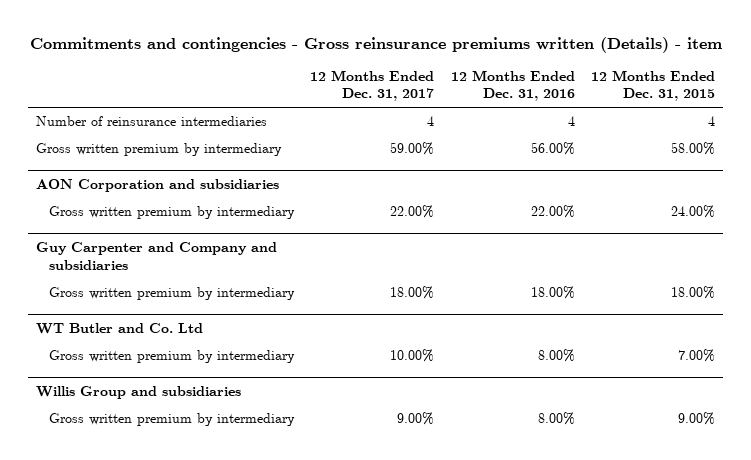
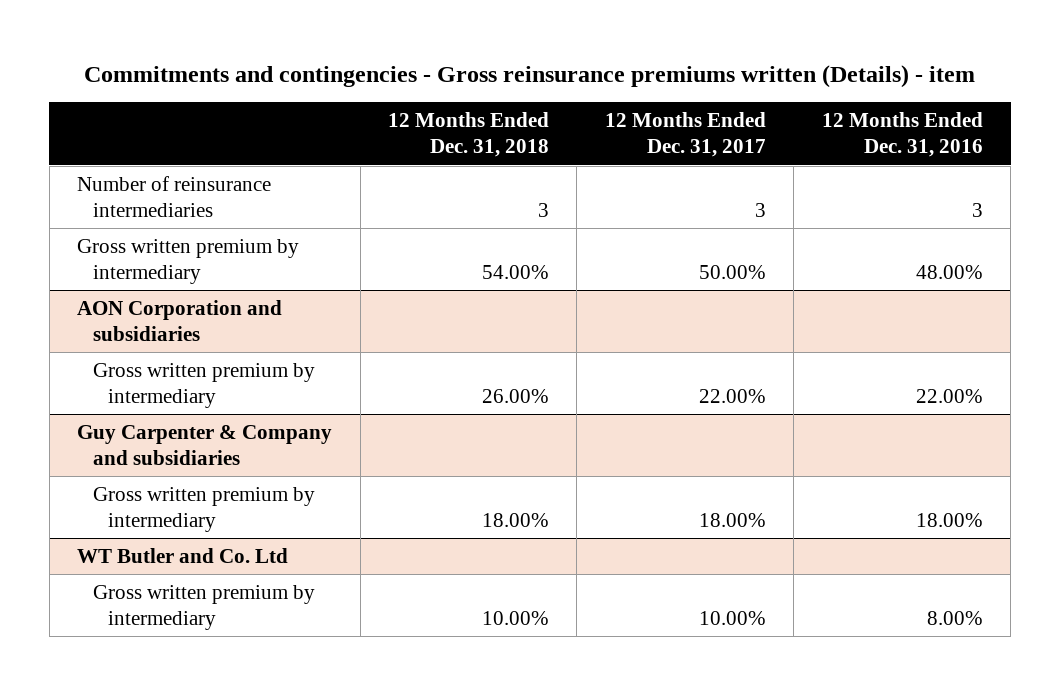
[591,69,716,102] 12 Months Ended Dec. 31, 2015 -> none
none -> [388,112,550,158] 12 Months Ended Dec. 31, 2018
[427,116,435,127] 4 -> [754,202,766,217] 3
[567,116,575,127] 4 -> [971,202,983,217] 3
[390,142,435,156] 59.00% -> [698,264,766,279] 50.00%
[530,142,575,156] 56.00% -> [915,264,983,279] 48.00%
[35,242,277,270] Guy Carpenter and Company and subsidiaries -> [77,424,333,465] Guy Carpenter & Company and subsidiaries
[35,386,241,400] Willis Group and subsidiaries -> none
[48,413,295,427] Gross written premium by intermediary -> none

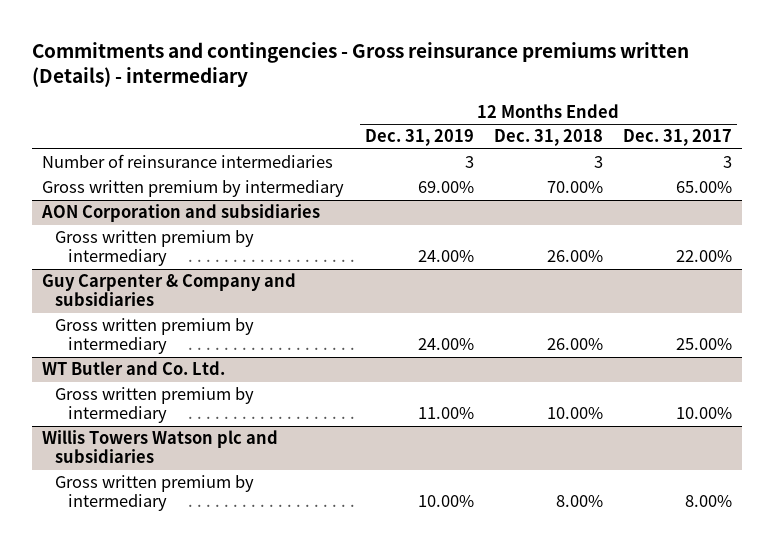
[83,64,975,88] Commitments and contingencies - Gross reinsurance premiums written (Details) - item -> [32,41,690,88] Commitments and contingencies - Gross reinsurance premiums written (Details) - intermediary
[821,112,983,158] 12 Months Ended Dec. 31, 2016 -> none
none -> [364,129,474,147] Dec. 31, 2019
[482,264,550,279] 54.00% -> [546,181,603,194] 70.00%
[698,264,766,279] 50.00% -> [675,181,732,194] 65.00%
[482,512,550,527] 18.00% -> [546,338,603,351] 26.00%
[698,512,766,527] 18.00% -> [675,338,732,351] 25.00%
[77,547,289,563] WT Butler and Co. Ltd -> [42,361,226,376] WT Butler and Co. Ltd.
none -> [42,430,279,464] Willis Towers Watson plc and subsidiaries
none -> [55,475,255,512] Gross written premium by intermediary

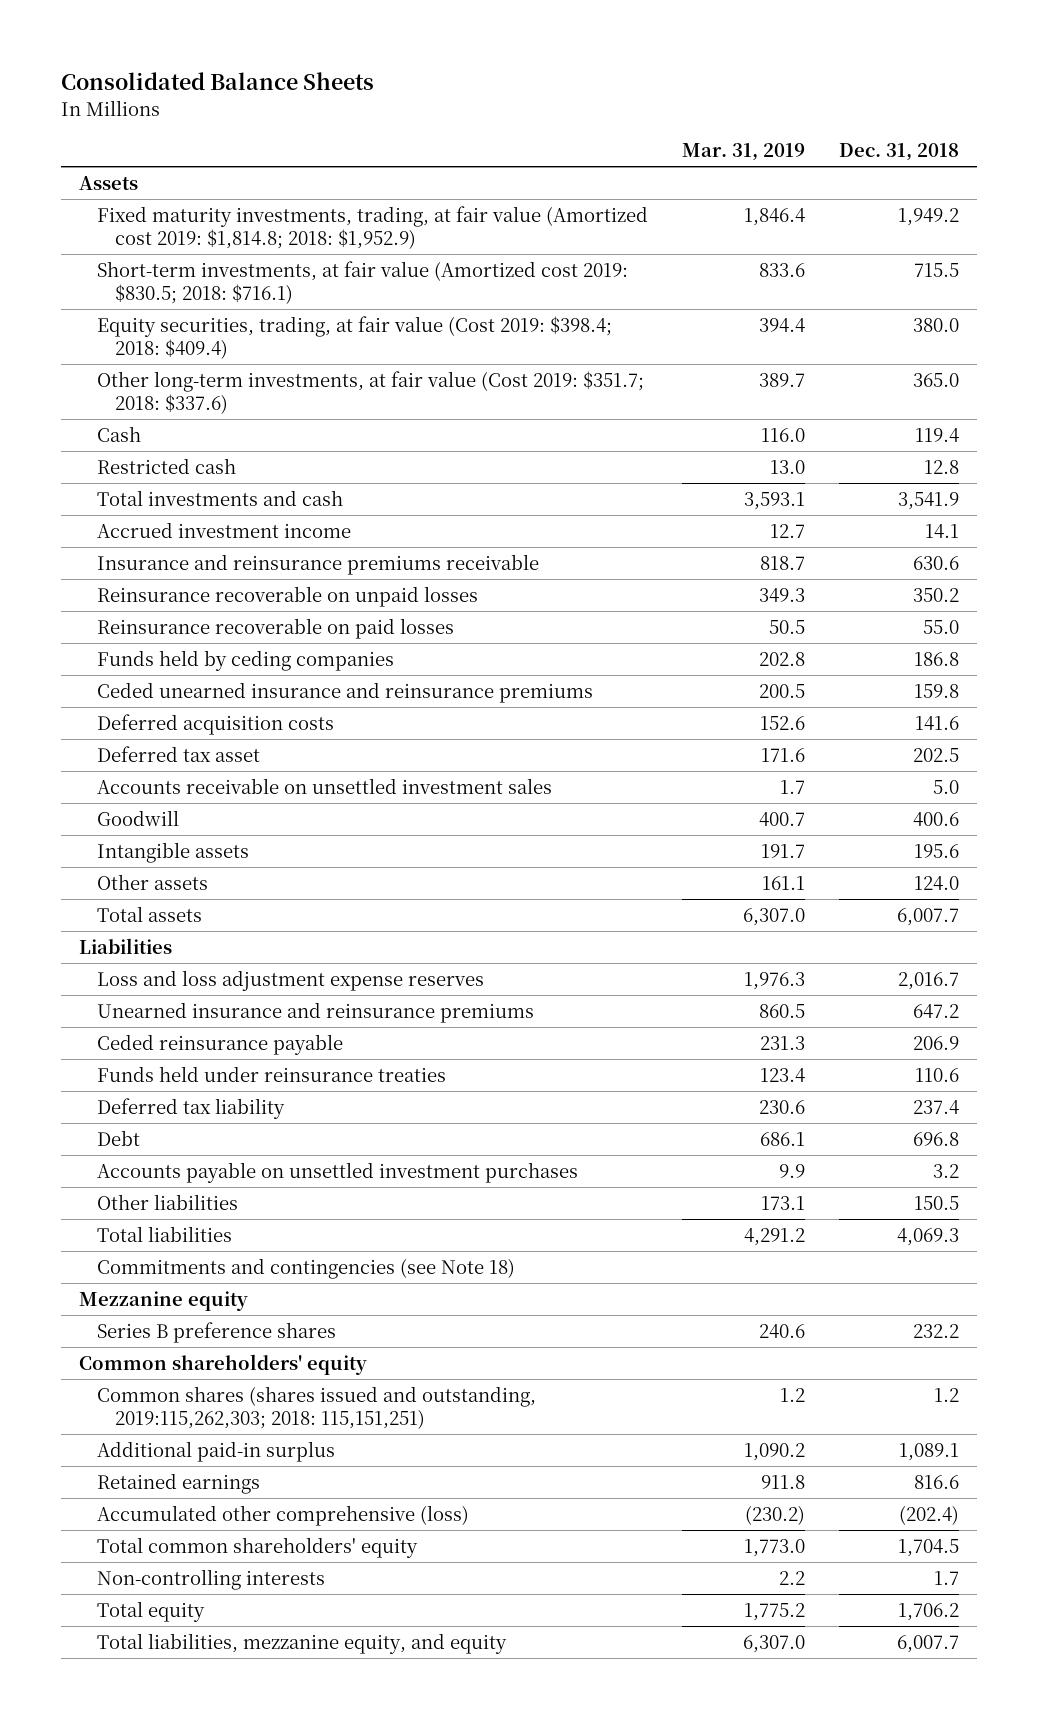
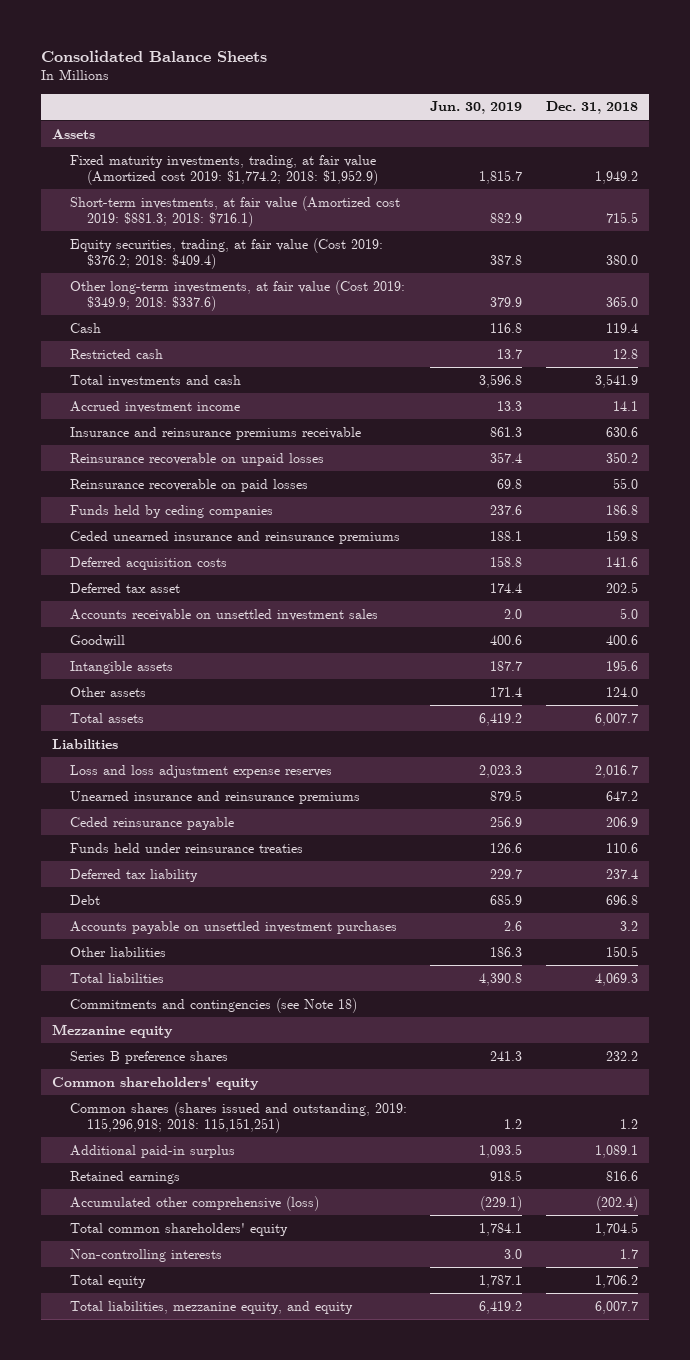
[682,142,806,161] Mar. 31, 2019 -> none
none -> [430,101,523,115] Jun. 30, 2019
[96,205,648,249] Fixed maturity investments, trading, at fair value (Amortized cost 2019: $1,814.8; 2018: $1,952.9) -> [69,154,379,185] Fixed maturity investments, trading, at fair value (Amortized cost 2019: $1,774.2; 2018: $1,952.9)
[96,260,628,304] Short-term investments, at fair value (Amortized cost 2019: $830.5; 2018: $716.1) -> [69,195,400,227] Short-term investments, at fair value (Amortized cost 2019: $881.3; 2018: $716.1)
[96,315,612,359] Equity securities, trading, at fair value (Cost 2019: $398.4; 2018: $409.4) -> [69,237,383,269] Equity securities, trading, at fair value (Cost 2019: $376.2; 2018: $409.4)
[96,370,644,414] Other long-term investments, at fair value (Cost 2019: $351.7; 2018: $337.6) -> [69,279,405,311] Other long-term investments, at fair value (Cost 2019: $349.9; 2018: $337.6)
[96,1385,536,1429] Common shares (shares issued and outstanding, 2019:115,262,303; 2018: 115,151,251) -> [69,1101,407,1133] Common shares (shares issued and outstanding, 2019: 115,296,918; 2018: 115,151,251)

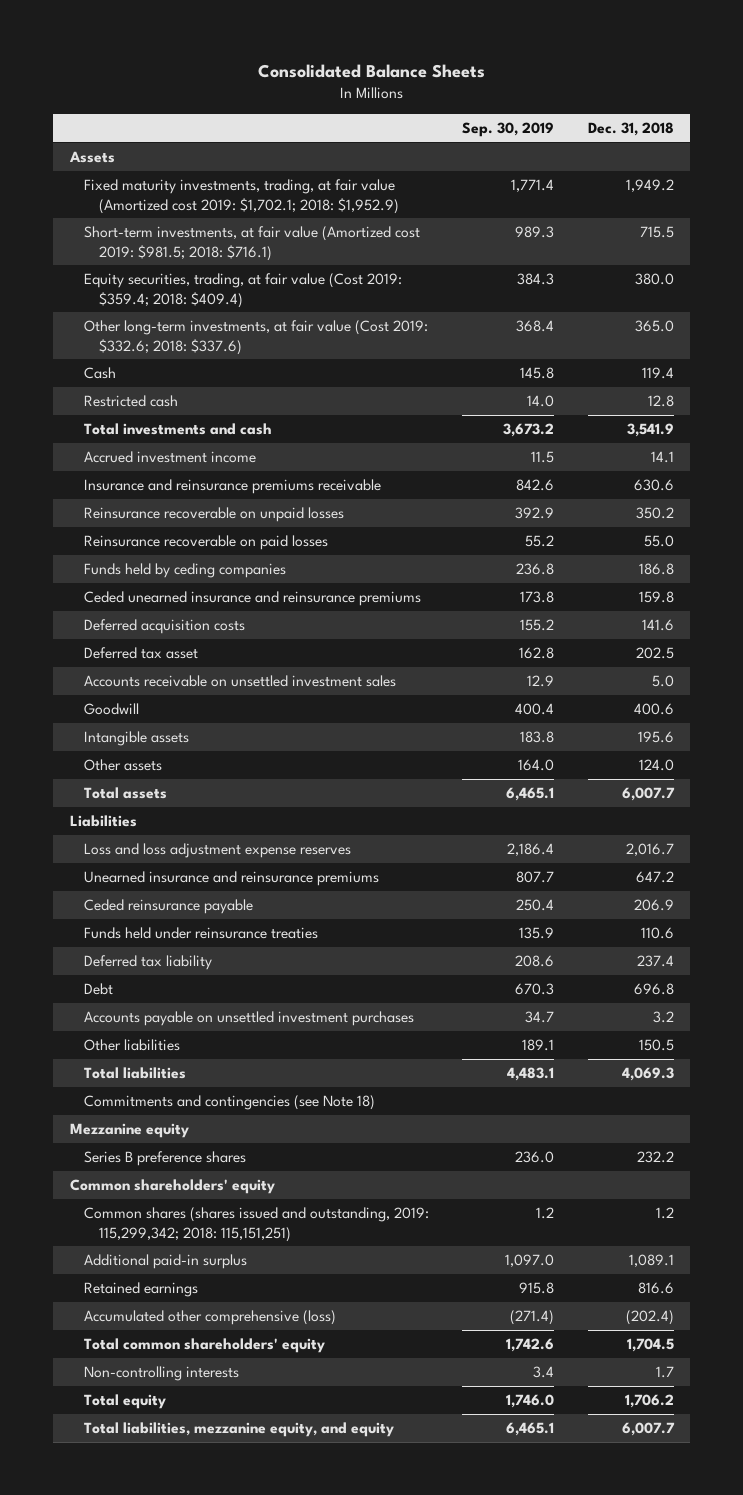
[430,101,523,115] Jun. 30, 2019 -> none
none -> [462,122,555,138] Sep. 30, 2019
[69,154,379,185] Fixed maturity investments, trading, at fair value (Amortized cost 2019: $1,774.2; 2018: $1,952.9) -> [84,179,399,214] Fixed maturity investments, trading, at fair value (Amortized cost 2019: $1,702.1; 2018: $1,952.9)
[69,195,400,227] Short-term investments, at fair value (Amortized cost 2019: $881.3; 2018: $716.1) -> [84,226,421,261] Short-term investments, at fair value (Amortized cost 2019: $981.5; 2018: $716.1)
[69,237,383,269] Equity securities, trading, at fair value (Cost 2019: $376.2; 2018: $409.4) -> [84,273,403,308] Equity securities, trading, at fair value (Cost 2019: $359.4; 2018: $409.4)
[69,279,405,311] Other long-term investments, at fair value (Cost 2019: $349.9; 2018: $337.6) -> [84,320,429,355] Other long-term investments, at fair value (Cost 2019: $332.6; 2018: $337.6)
[69,1101,407,1133] Common shares (shares issued and outstanding, 2019: 115,296,918; 2018: 115,151,251) -> [84,1207,430,1242] Common shares (shares issued and outstanding, 2019: 115,299,342; 2018: 115,151,251)

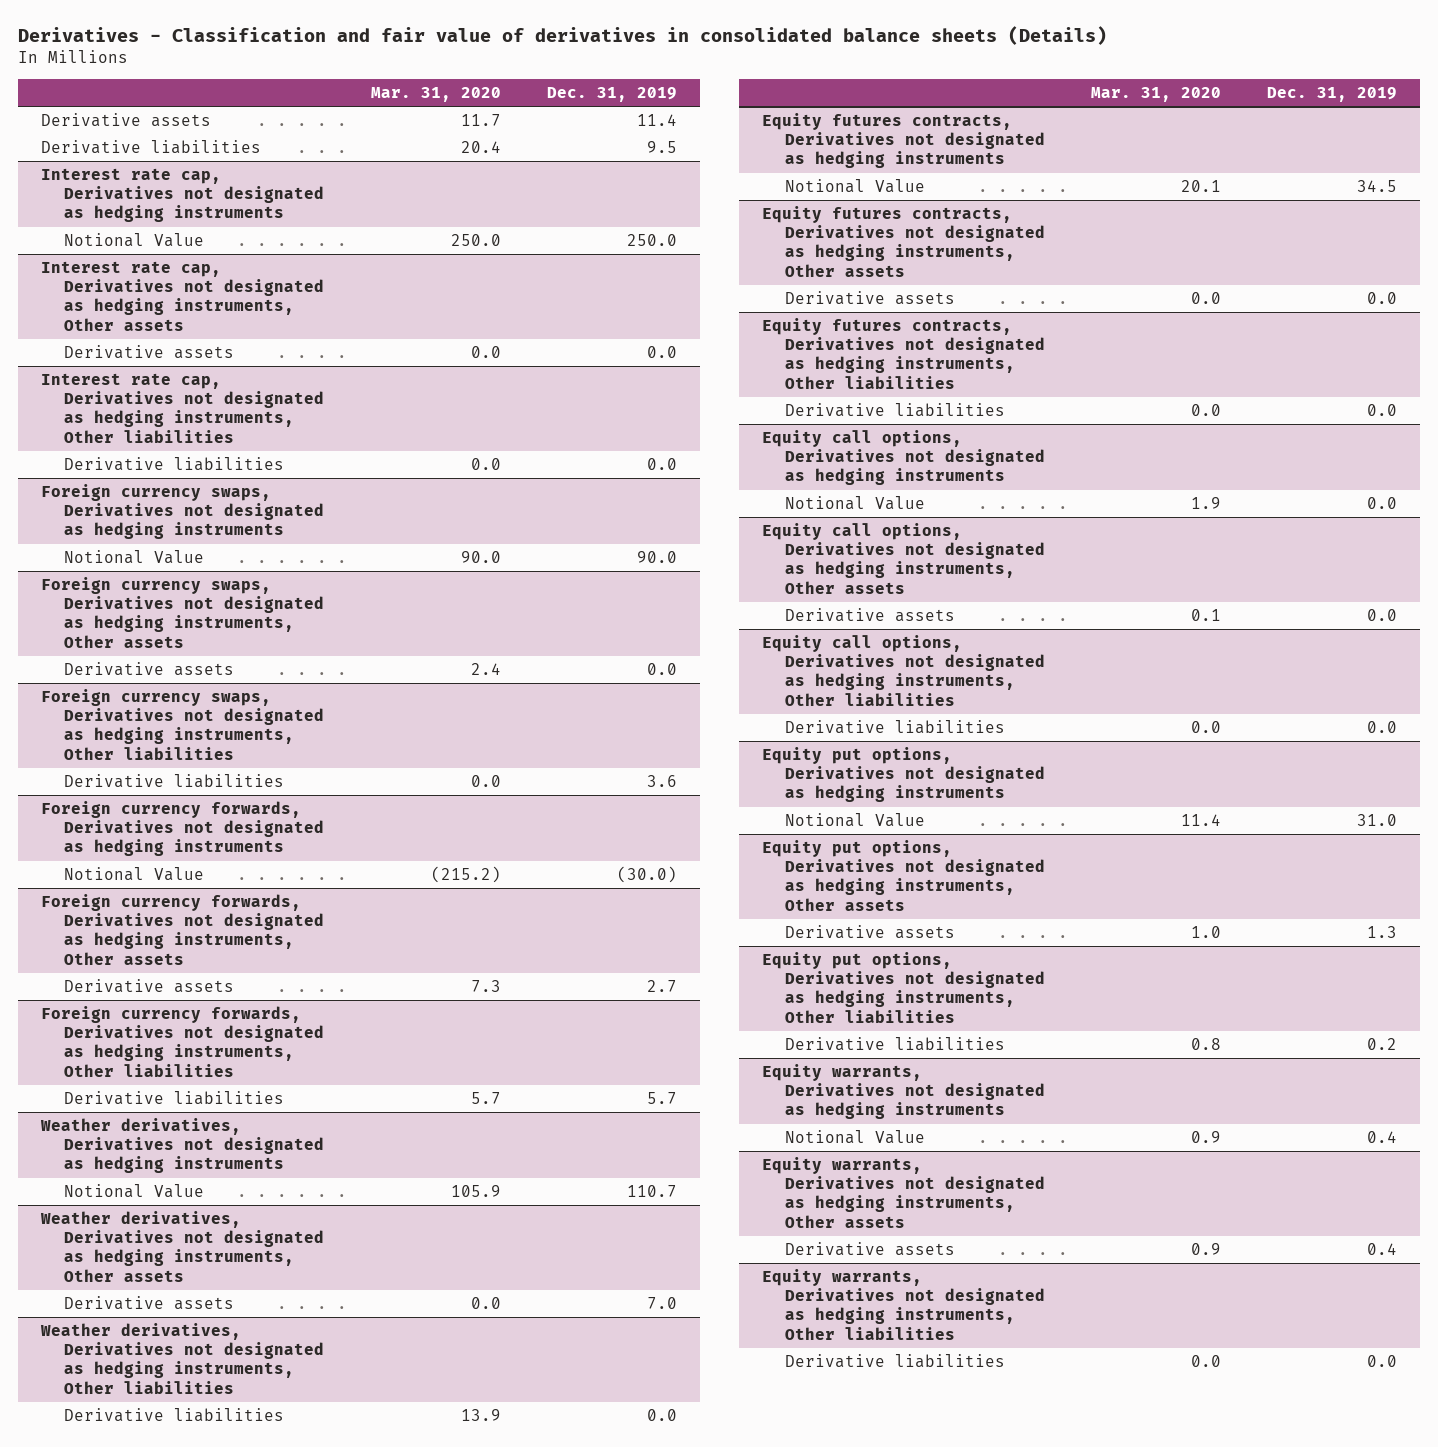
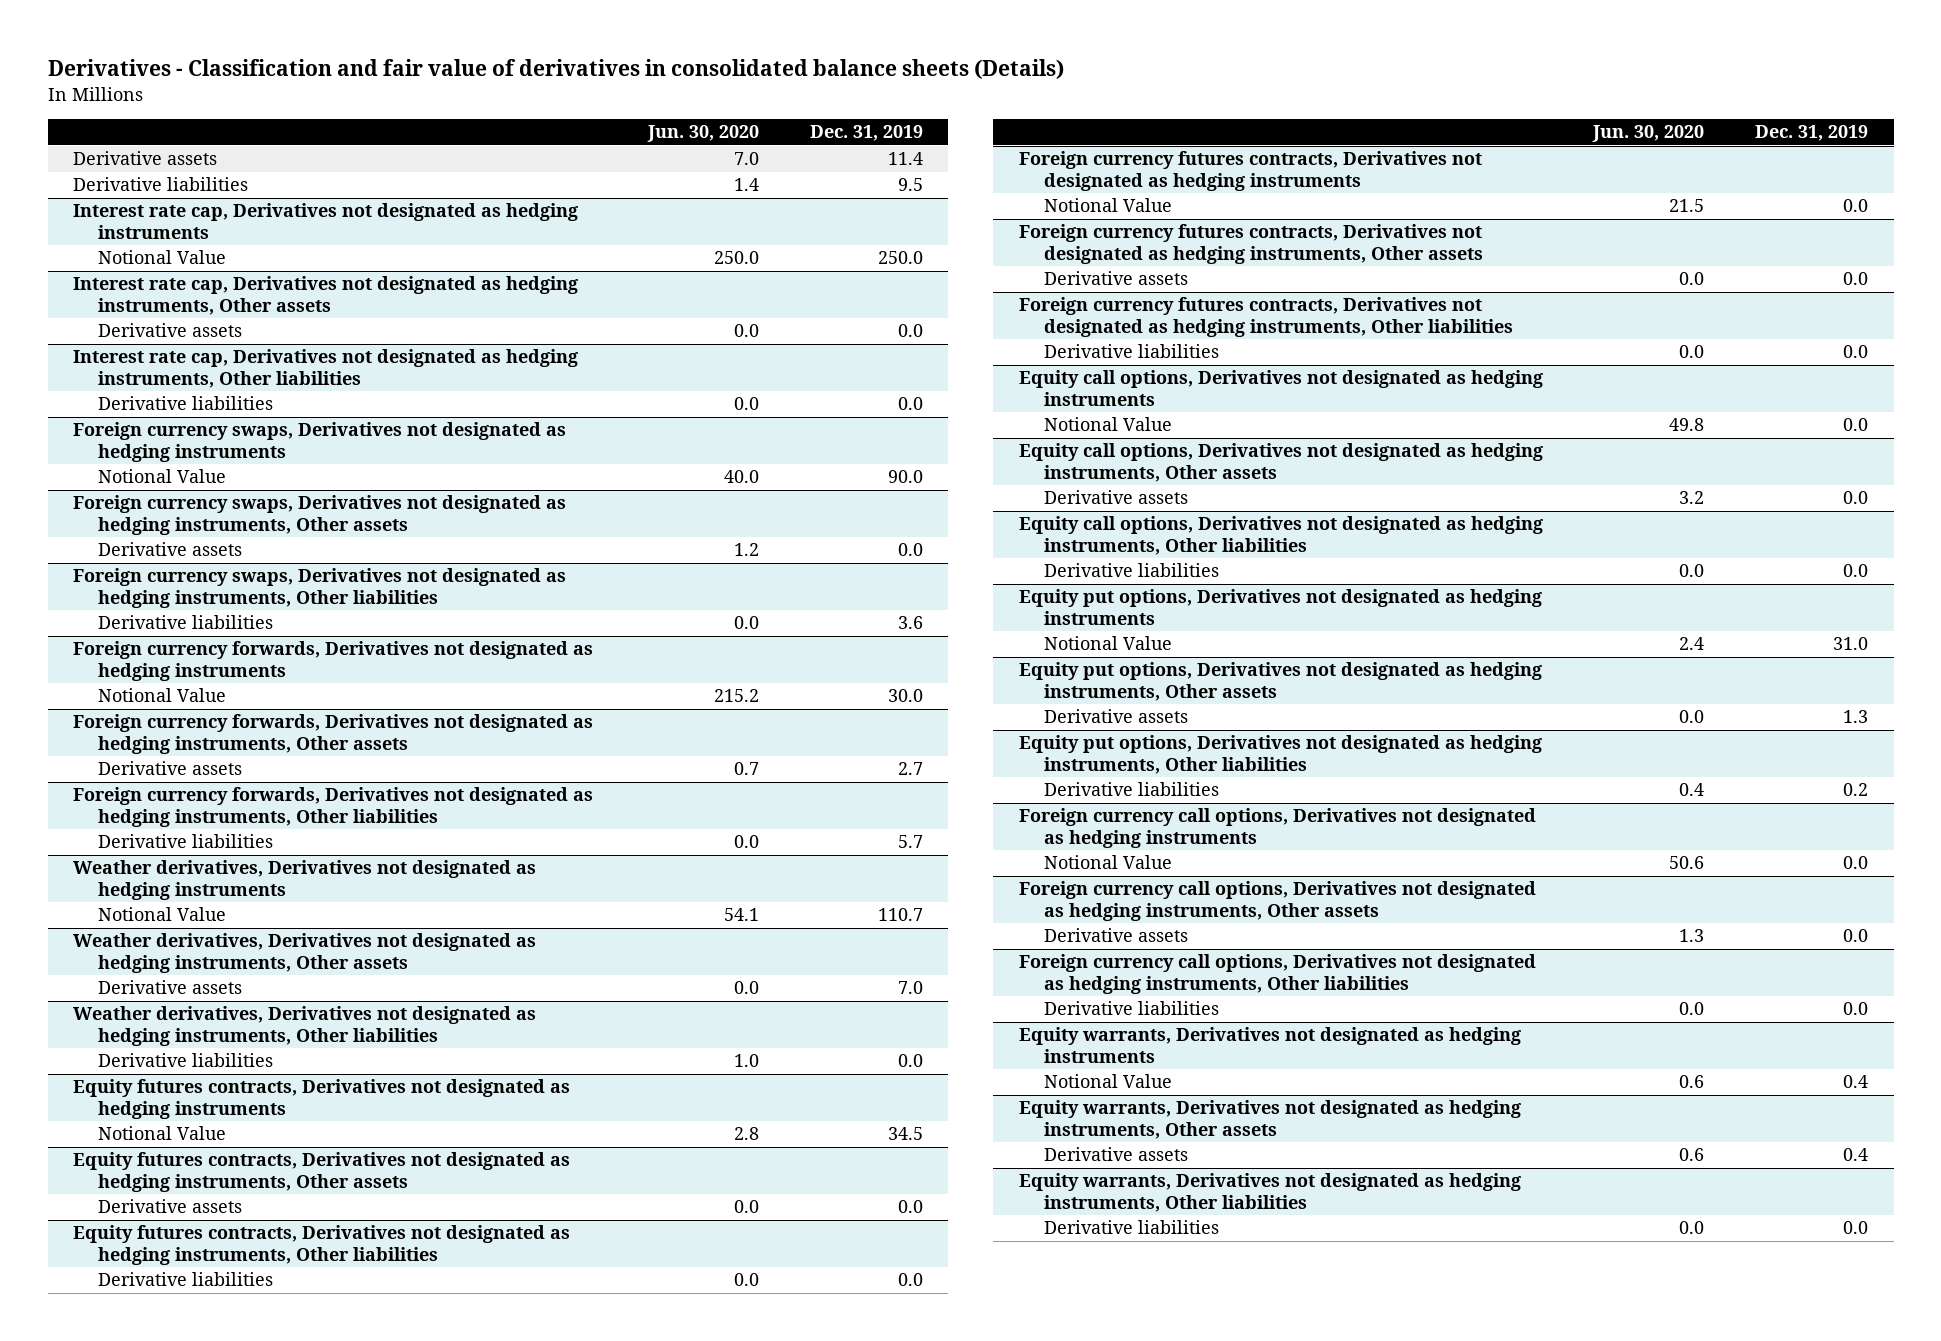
[370,86,501,102] Mar. 31, 2020 -> none
none -> [646,125,759,143] Jun. 30, 2020
[616,866,677,884] (30.0) -> [887,689,923,703] 30.0
none -> [1018,151,1482,191] Foreign currency futures contracts, Derivatives not designated as hedging instruments
none -> [1043,198,1172,213] Notional Value
none -> [1018,224,1483,264] Foreign currency futures contracts, Derivatives not designated as hedging instruments, Other assets
none -> [1043,271,1188,286] Derivative assets
none -> [1018,297,1513,337] Foreign currency futures contracts, Derivatives not designated as hedging instruments, Other liabilities
none -> [1043,344,1219,359] Derivative liabilities
none -> [1018,808,1536,848] Foreign currency call options, Derivatives not designated as hedging instruments
none -> [1043,855,1172,870] Notional Value
none -> [1018,881,1536,921] Foreign currency call options, Derivatives not designated as hedging instruments, Other assets
none -> [1043,928,1188,943] Derivative assets
none -> [1018,954,1536,994] Foreign currency call options, Derivatives not designated as hedging instruments, Other liabilities
none -> [1043,1001,1219,1016] Derivative liabilities

